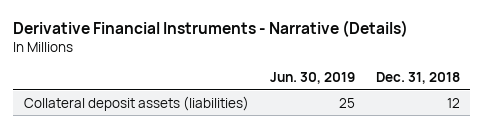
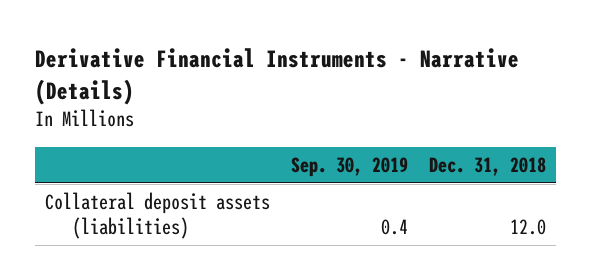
[269,72,355,85] Jun. 30, 2019 -> none
none -> [291,156,409,177] Sep. 30, 2019
[446,98,460,109] 12 -> [509,218,546,235] 12.0

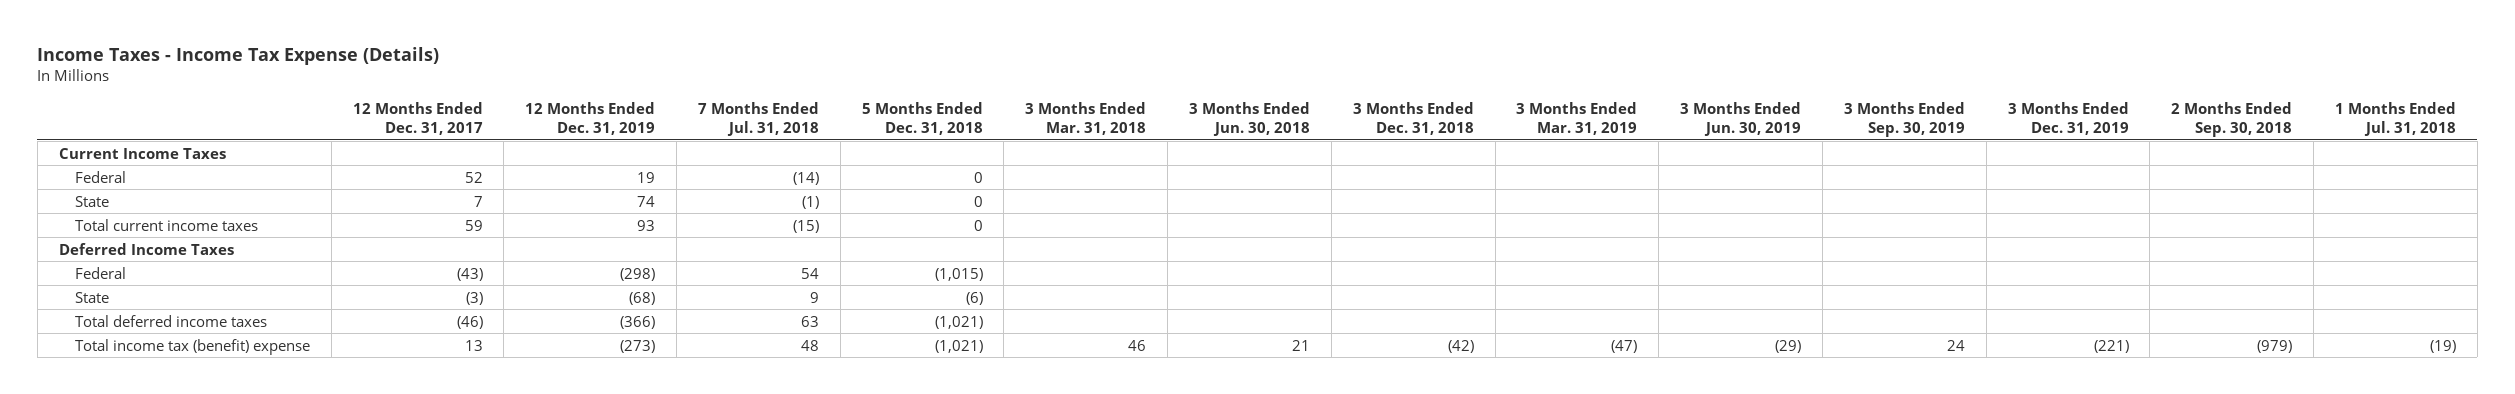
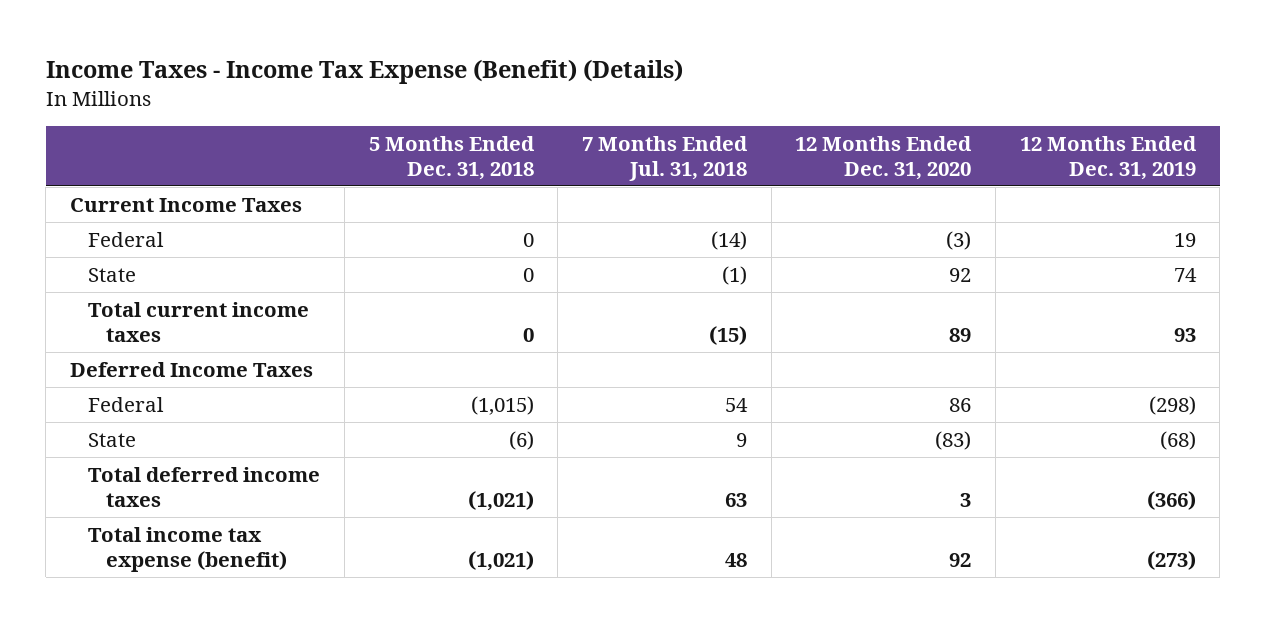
[37,46,440,65] Income Taxes - Income Tax Expense (Details) -> [45,58,683,84] Income Taxes - Income Tax Expense (Benefit) (Details)
[352,101,483,135] 12 Months Ended Dec. 31, 2017 -> none
[1025,101,1147,135] 3 Months Ended Mar. 31, 2018 -> none
[1189,101,1311,136] 3 Months Ended Jun. 30, 2018 -> none
[1352,101,1474,135] 3 Months Ended Dec. 31, 2018 -> none
[1516,101,1638,135] 3 Months Ended Mar. 31, 2019 -> none
[1680,101,1802,136] 3 Months Ended Jun. 30, 2019 -> none
[1843,101,1965,137] 3 Months Ended Sep. 30, 2019 -> none
[2007,101,2129,135] 3 Months Ended Dec. 31, 2019 -> none
[2171,101,2293,137] 2 Months Ended Sep. 30, 2018 -> none
[2334,101,2456,136] 1 Months Ended Jul. 31, 2018 -> none
none -> [795,136,973,180] 12 Months Ended Dec. 31, 2020
[74,338,310,355] Total income tax (benefit) expense -> [88,526,288,572] Total income tax expense (benefit)

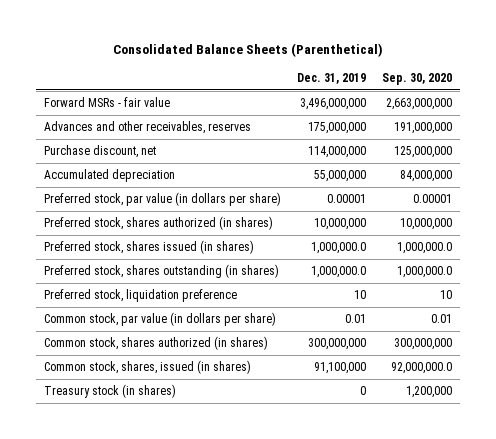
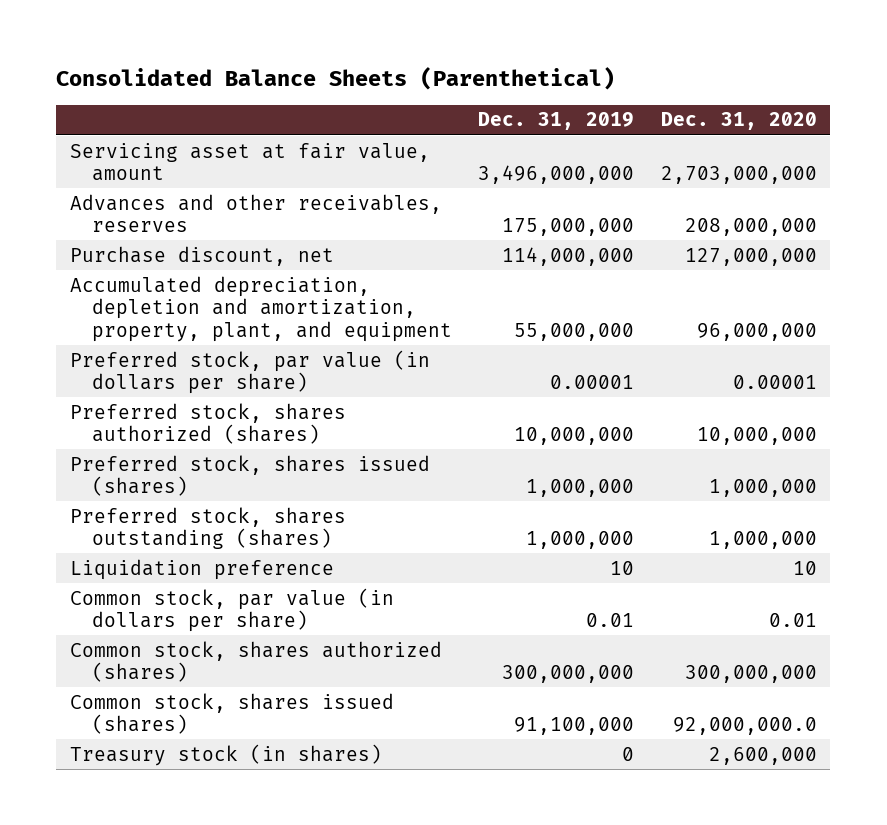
[381,73,452,86] Sep. 30, 2020 -> none
none -> [660,112,817,131] Dec. 31, 2020
[43,97,170,108] Forward MSRs - fair value -> [69,142,430,182] Servicing asset at fair value, amount
[43,169,175,183] Accumulated depreciation -> none
none -> [69,275,452,342] Accumulated depreciation, depletion and amortization, property, plant, and equipment
[43,216,273,231] Preferred stock, shares authorized (in shares) -> [69,402,346,445] Preferred stock, shares authorized (shares)
[43,240,254,255] Preferred stock, shares issued (in shares) -> [69,454,430,497] Preferred stock, shares issued (shares)
[310,242,366,255] 1,000,000.0 -> [526,479,635,498] 1,000,000
[43,264,279,279] Preferred stock, shares outstanding (in shares) -> [69,506,346,550] Preferred stock, shares outstanding (shares)
[310,266,366,279] 1,000,000.0 -> [526,531,635,550] 1,000,000
[43,289,237,303] Preferred stock, liquidation preference -> [69,558,334,580] Liquidation preference
[43,336,268,351] Common stock, shares authorized (in shares) -> [69,640,442,683] Common stock, shares authorized (shares)
[43,360,251,375] Common stock, shares, issued (in shares) -> [69,692,394,735] Common stock, shares issued (shares)

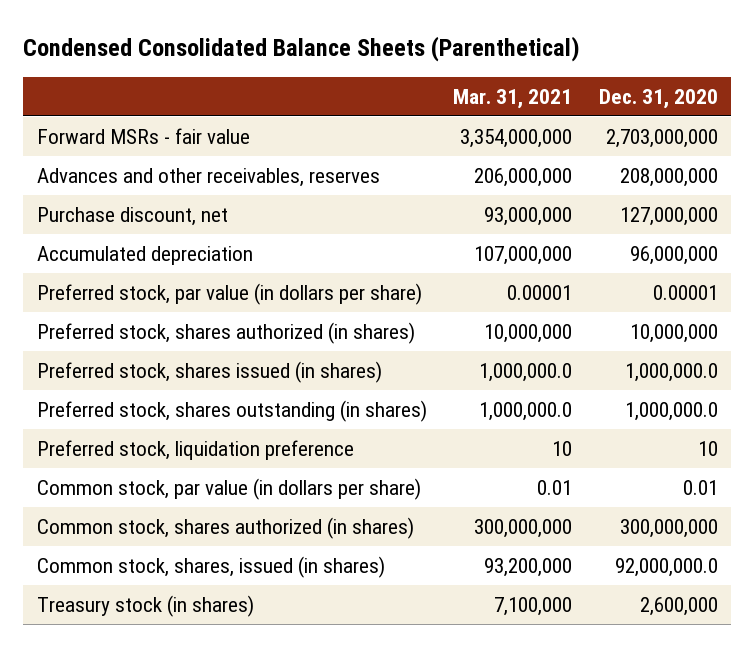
[56,66,616,90] Consolidated Balance Sheets (Parenthetical) -> [23,36,581,63] Condensed Consolidated Balance Sheets (Parenthetical)
[478,112,635,131] Dec. 31, 2019 -> none
none -> [453,88,573,109] Mar. 31, 2021
[69,142,430,182] Servicing asset at fair value, amount -> [36,127,250,144] Forward MSRs - fair value
[69,275,452,342] Accumulated depreciation, depletion and amortization, property, plant, and equipment -> none
none -> [36,245,253,265] Accumulated depreciation
[69,402,346,445] Preferred stock, shares authorized (shares) -> [36,321,415,344] Preferred stock, shares authorized (in shares)
[69,454,430,497] Preferred stock, shares issued (shares) -> [36,360,382,383] Preferred stock, shares issued (in shares)
[708,479,817,498] 1,000,000 -> [624,362,718,382] 1,000,000.0
[69,506,346,550] Preferred stock, shares outstanding (shares) -> [36,399,427,422] Preferred stock, shares outstanding (in shares)
[708,531,817,550] 1,000,000 -> [624,401,718,421] 1,000,000.0
[69,558,334,580] Liquidation preference -> [36,439,354,460] Preferred stock, liquidation preference
[69,640,442,683] Common stock, shares authorized (shares) -> [36,516,414,539] Common stock, shares authorized (in shares)
[69,692,394,735] Common stock, shares issued (shares) -> [36,555,385,578] Common stock, shares, issued (in shares)

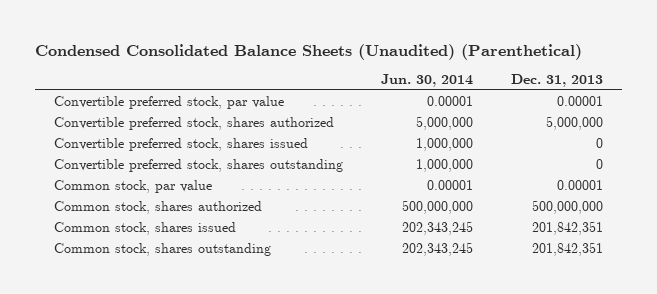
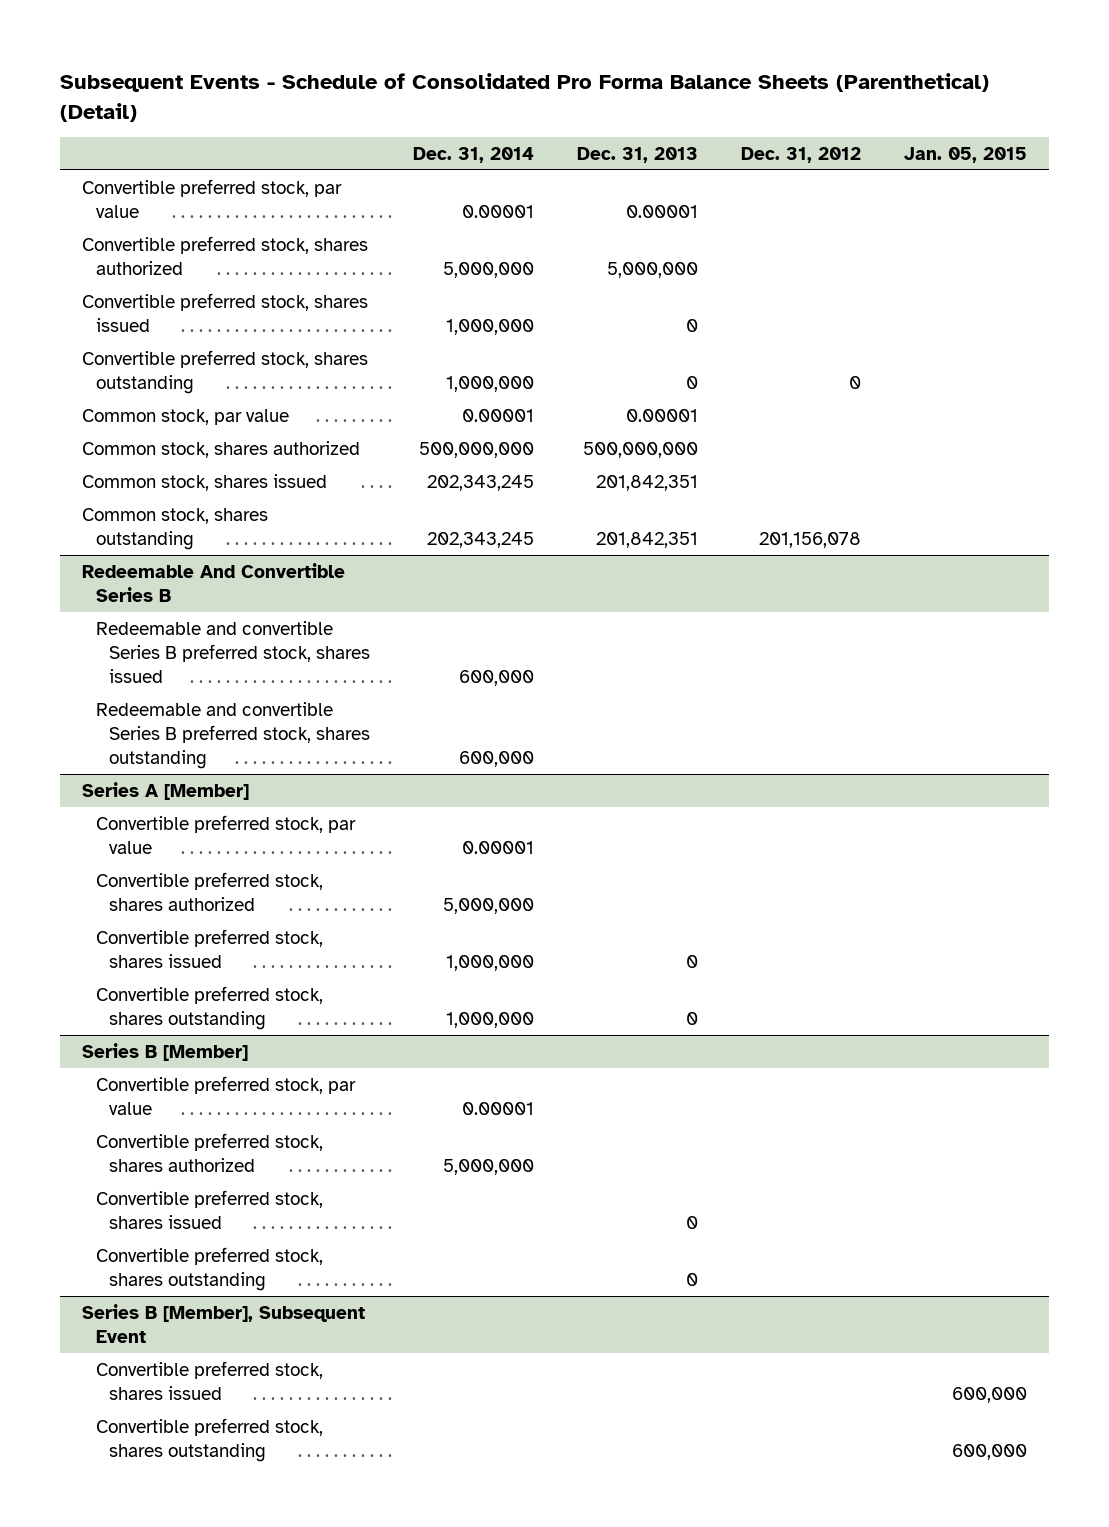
[35,43,583,60] Condensed Consolidated Balance Sheets (Unaudited) (Parenthetical) -> [60,73,990,122] Subsequent Events - Schedule of Consolidated Pro Forma Balance Sheets (Parenthetical) (Detail)
[381,74,474,88] Jun. 30, 2014 -> none
none -> [413,147,535,164] Dec. 31, 2014
none -> [741,147,862,164] Dec. 31, 2012
none -> [904,147,1028,164] Jan. 05, 2015
none -> [81,562,345,602] Redeemable And Convertible Series B
none -> [95,620,371,683] Redeemable and convertible Series B preferred stock, shares issued
none -> [95,701,371,769] Redeemable and convertible Series B preferred stock, shares outstanding
none -> [81,781,249,800] Series A [Member]
none -> [95,814,356,854] Convertible preferred stock, par value
none -> [95,871,323,911] Convertible preferred stock, shares authorized
none -> [95,928,323,968] Convertible preferred stock, shares issued
none -> [95,985,323,1030] Convertible preferred stock, shares outstanding
none -> [81,1042,248,1061] Series B [Member]
none -> [95,1075,356,1115] Convertible preferred stock, par value
none -> [95,1132,323,1172] Convertible preferred stock, shares authorized
none -> [95,1189,323,1229] Convertible preferred stock, shares issued
none -> [95,1246,323,1291] Convertible preferred stock, shares outstanding
none -> [81,1303,365,1343] Series B [Member], Subsequent Event
none -> [95,1360,323,1400] Convertible preferred stock, shares issued
none -> [95,1417,323,1462] Convertible preferred stock, shares outstanding

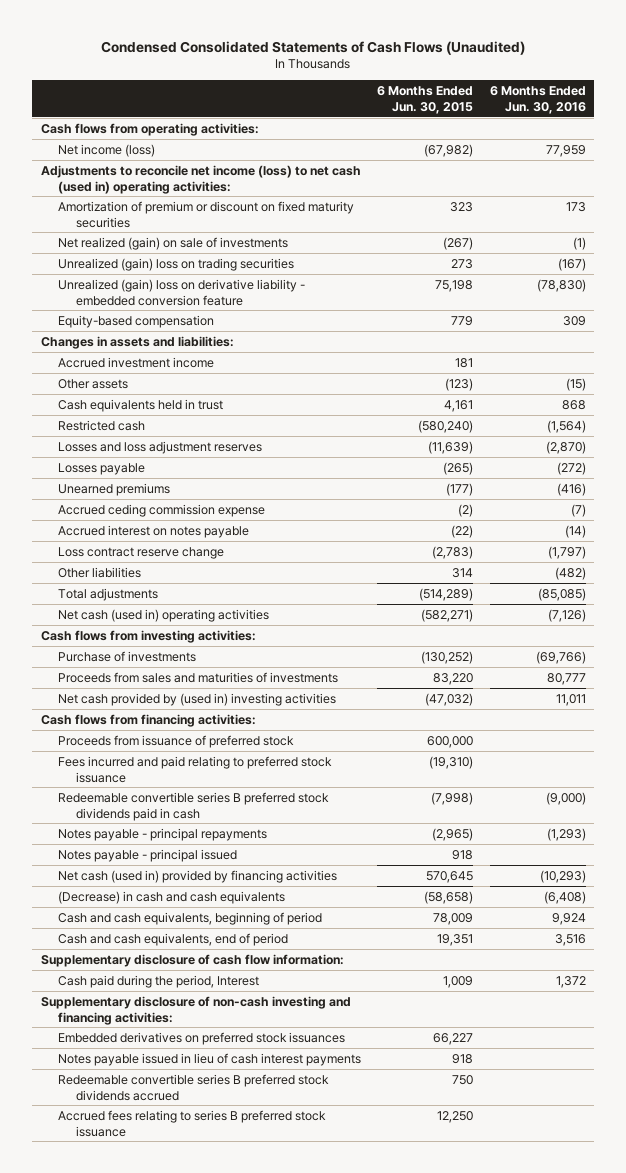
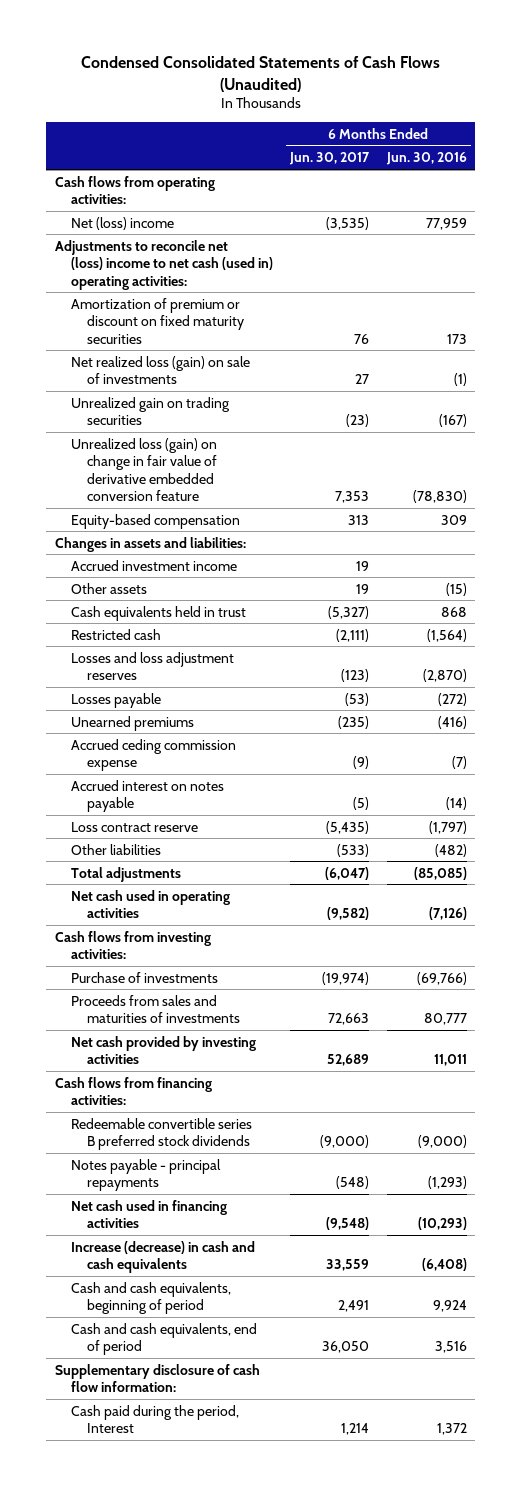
[377,86,474,115] 6 Months Ended Jun. 30, 2015 -> none
none -> [289,152,371,166] Jun. 30, 2017
[58,143,156,157] Net income (loss) -> [70,216,174,230] Net (loss) income
[40,164,361,194] Adjustments to reconcile net income (loss) to net cash (used in) operating activities: -> [54,239,273,290] Adjustments to reconcile net (loss) income to net cash (used in) operating activities:
[58,236,289,250] Net realized (gain) on sale of investments -> [70,355,250,385] Net realized loss (gain) on sale of investments
[58,257,295,271] Unrealized (gain) loss on trading securities -> [70,396,230,426] Unrealized gain on trading securities
[58,278,306,306] Unrealized (gain) loss on derivative liability - embedded conversion feature -> [70,437,217,502] Unrealized loss (gain) on change in fair value of derivative embedded conversion feature
[58,546,225,559] Loss contract reserve change -> [70,821,198,832] Loss contract reserve
[58,608,270,622] Net cash (used in) operating activities -> [70,889,230,919] Net cash used in operating activities
[58,692,337,706] Net cash provided by (used in) investing activities -> [70,1035,256,1065] Net cash provided by investing activities
[58,734,295,748] Proceeds from issuance of preferred stock -> none
[58,755,333,783] Fees incurred and paid relating to preferred stock issuance -> none
[58,791,330,821] Redeemable convertible series B preferred stock dividends paid in cash -> [70,1117,252,1151] Redeemable convertible series B preferred stock dividends
[58,848,238,862] Notes payable - principal issued -> none
[58,869,338,883] Net cash (used in) provided by financing activities -> [70,1199,227,1229] Net cash used in financing activities
[58,890,286,904] (Decrease) in cash and cash equivalents -> [70,1240,255,1274] Increase (decrease) in cash and cash equivalents
[40,995,351,1025] Supplementary disclosure of non-cash investing and financing activities: -> none
[58,1031,346,1045] Embedded derivatives on preferred stock issuances -> none
[58,1052,362,1066] Notes payable issued in lieu of cash interest payments -> none
[58,1073,330,1101] Redeemable convertible series B preferred stock dividends accrued -> none
[58,1109,327,1137] Accrued fees relating to series B preferred stock issuance -> none

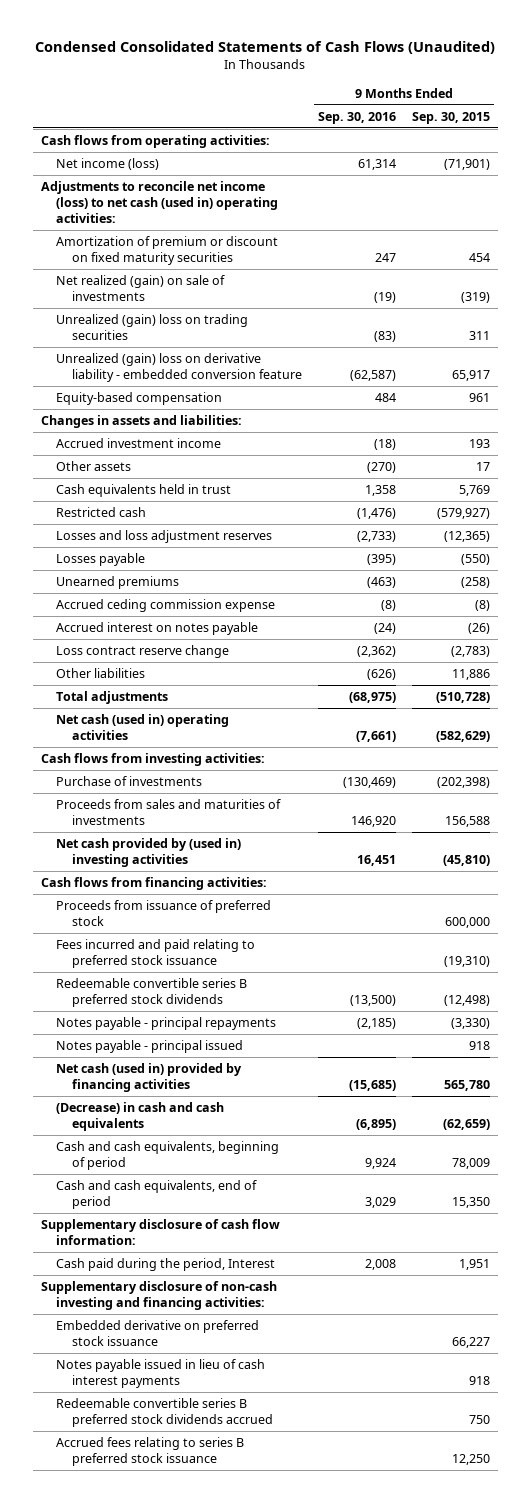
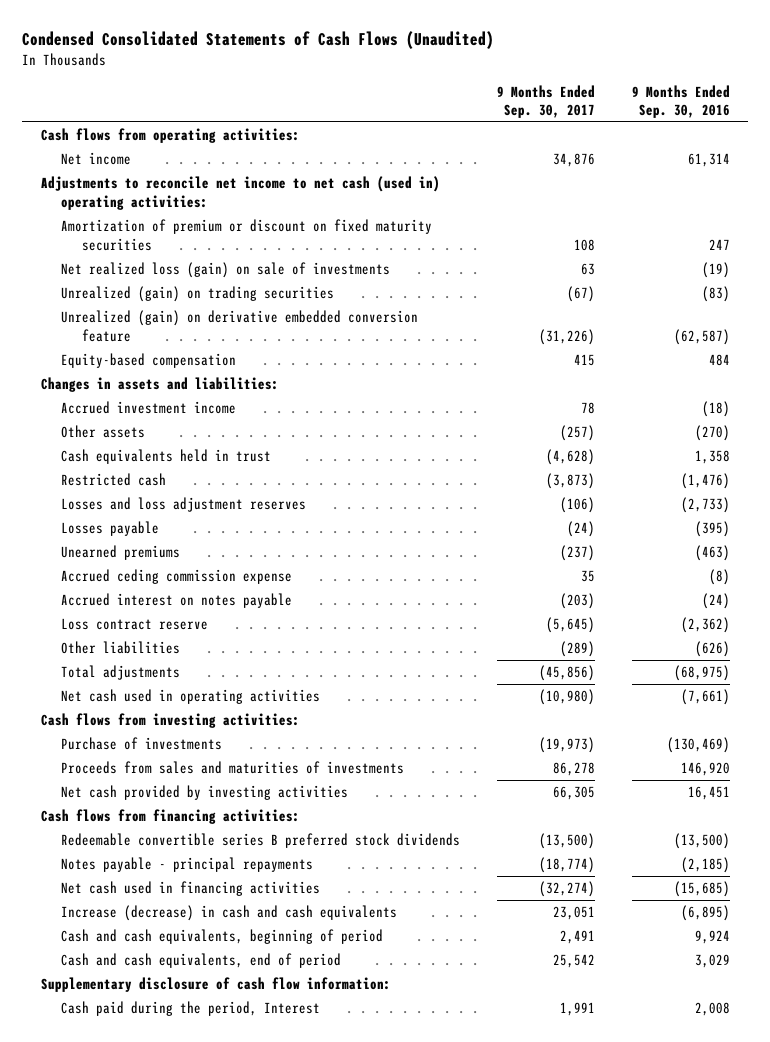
[411,111,490,124] Sep. 30, 2015 -> none
none -> [496,84,595,118] 9 Months Ended Sep. 30, 2017
[56,158,160,171] Net income (loss) -> [61,152,132,166] Net income
[40,181,279,223] Adjustments to reconcile net income (loss) to net cash (used in) operating activities: -> [40,176,440,210] Adjustments to reconcile net income to net cash (used in) operating activities:
[56,275,226,301] Net realized (gain) on sale of investments -> [61,262,391,279] Net realized loss (gain) on sale of investments
[56,314,249,340] Unrealized (gain) loss on trading securities -> [61,286,335,303] Unrealized (gain) on trading securities
[56,353,302,382] Unrealized (gain) loss on derivative liability - embedded conversion feature -> [61,310,419,342] Unrealized (gain) on derivative embedded conversion feature
[56,645,230,659] Loss contract reserve change -> [61,618,209,631] Loss contract reserve
[56,714,230,740] Net cash (used in) operating activities -> [61,689,321,705] Net cash used in operating activities
[56,838,242,867] Net cash provided by (used in) investing activities -> [61,785,349,801] Net cash provided by investing activities
[56,900,272,926] Proceeds from issuance of preferred stock -> none
[56,939,256,968] Fees incurred and paid relating to preferred stock issuance -> none
[56,1040,244,1054] Notes payable - principal issued -> none
[56,1063,243,1092] Net cash (used in) provided by financing activities -> [61,881,321,897] Net cash used in financing activities
[56,1102,225,1131] (Decrease) in cash and cash equivalents -> [61,905,398,922] Increase (decrease) in cash and cash equivalents
[40,1281,277,1310] Supplementary disclosure of non-cash investing and financing activities: -> none
[56,1320,260,1346] Embedded derivative on preferred stock issuance -> none
[56,1359,266,1388] Notes payable issued in lieu of cash interest payments -> none
[56,1398,273,1427] Redeemable convertible series B preferred stock dividends accrued -> none
[56,1437,245,1466] Accrued fees relating to series B preferred stock issuance -> none

